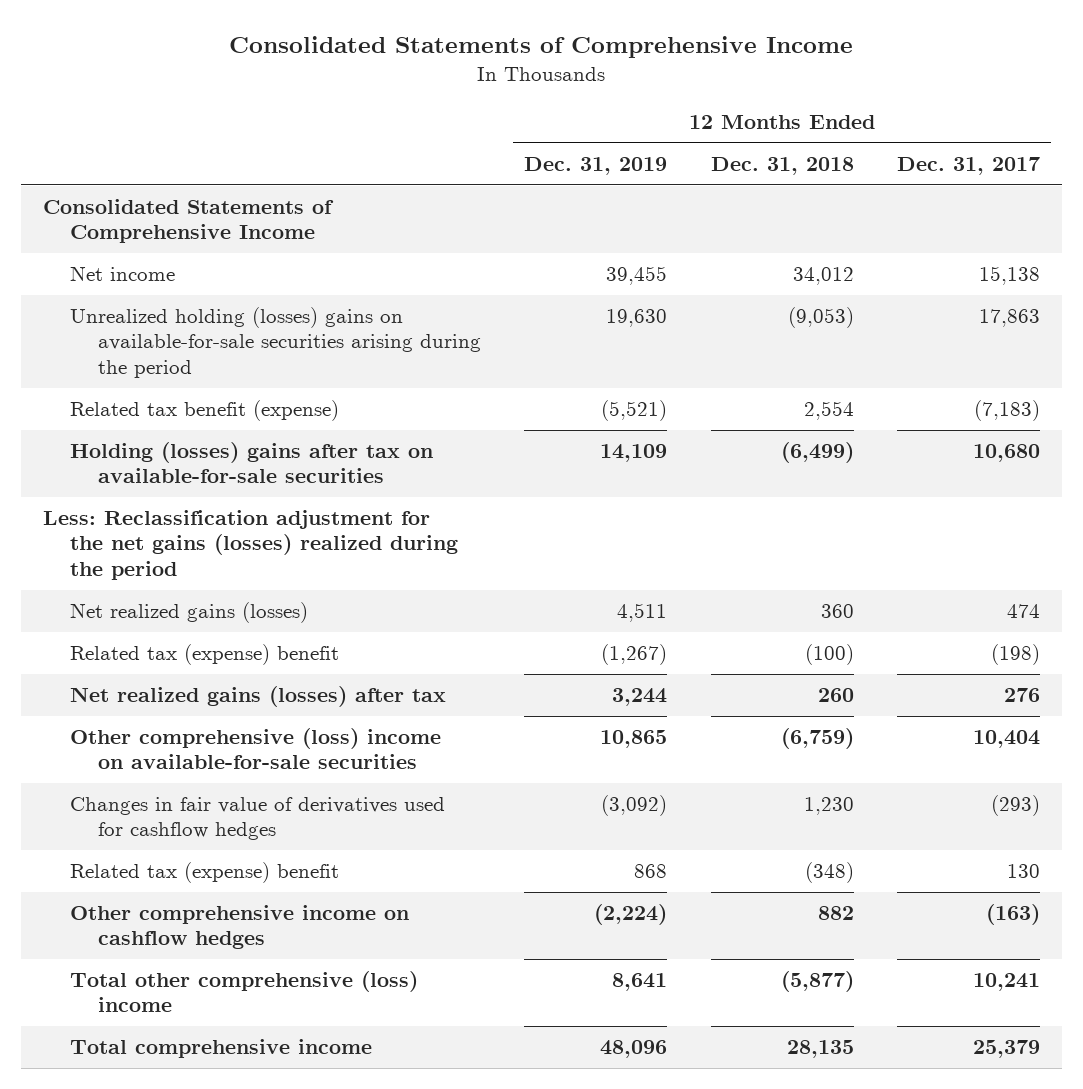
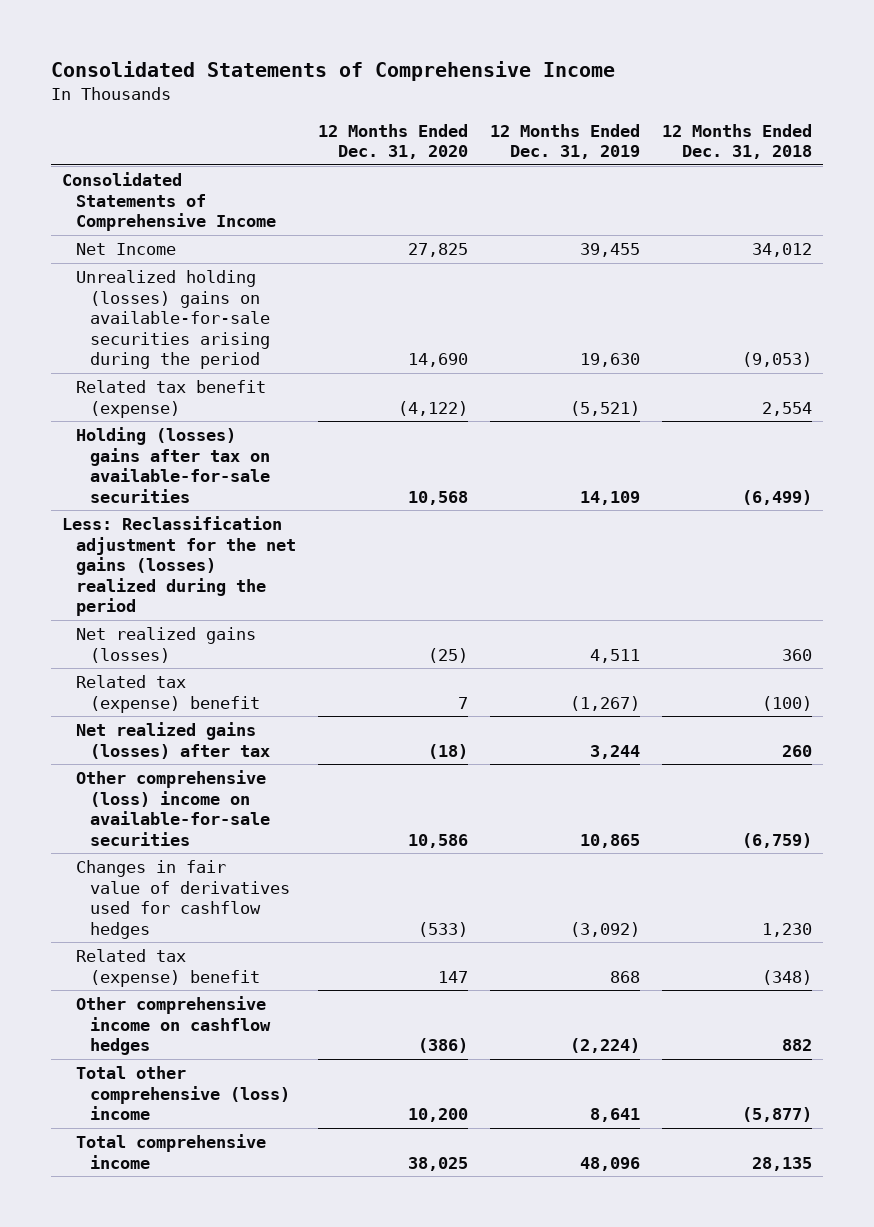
[897,156,1041,175] Dec. 31, 2017 -> none
none -> [317,123,468,160] 12 Months Ended Dec. 31, 2020
[70,266,176,282] Net income -> [75,243,176,256] Net Income

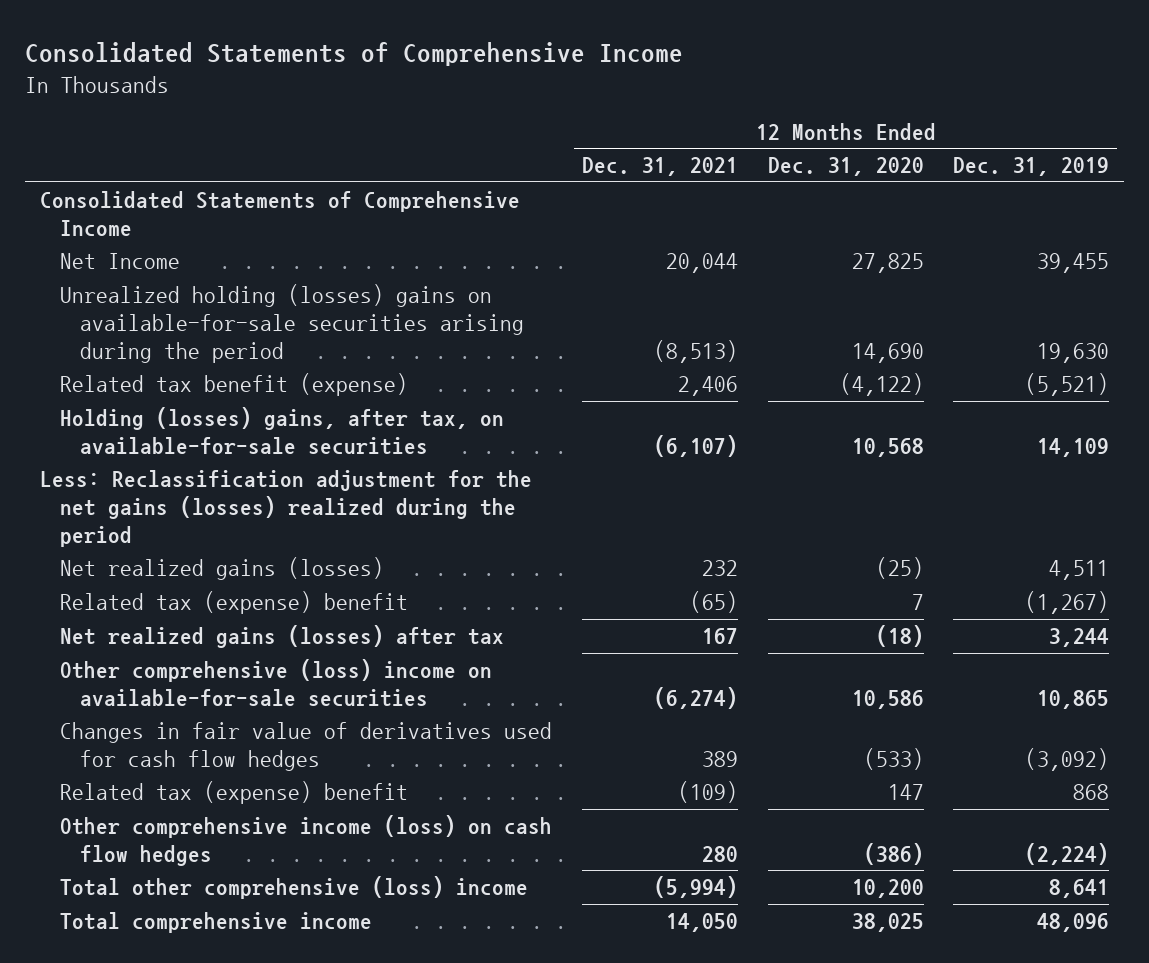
[662,123,813,160] 12 Months Ended Dec. 31, 2018 -> none
none -> [581,157,738,177] Dec. 31, 2021
[75,427,270,503] Holding (losses) gains after tax on available-for-sale securities -> [60,407,505,456] Holding (losses) gains, after tax, on available-for-sale securities
[75,860,290,939] Changes in fair value of derivatives used for cashflow hedges -> [60,722,553,772] Changes in fair value of derivatives used for cash flow hedges
[75,996,271,1056] Other comprehensive income on cashflow hedges -> [60,815,553,867] Other comprehensive income (loss) on cash flow hedges

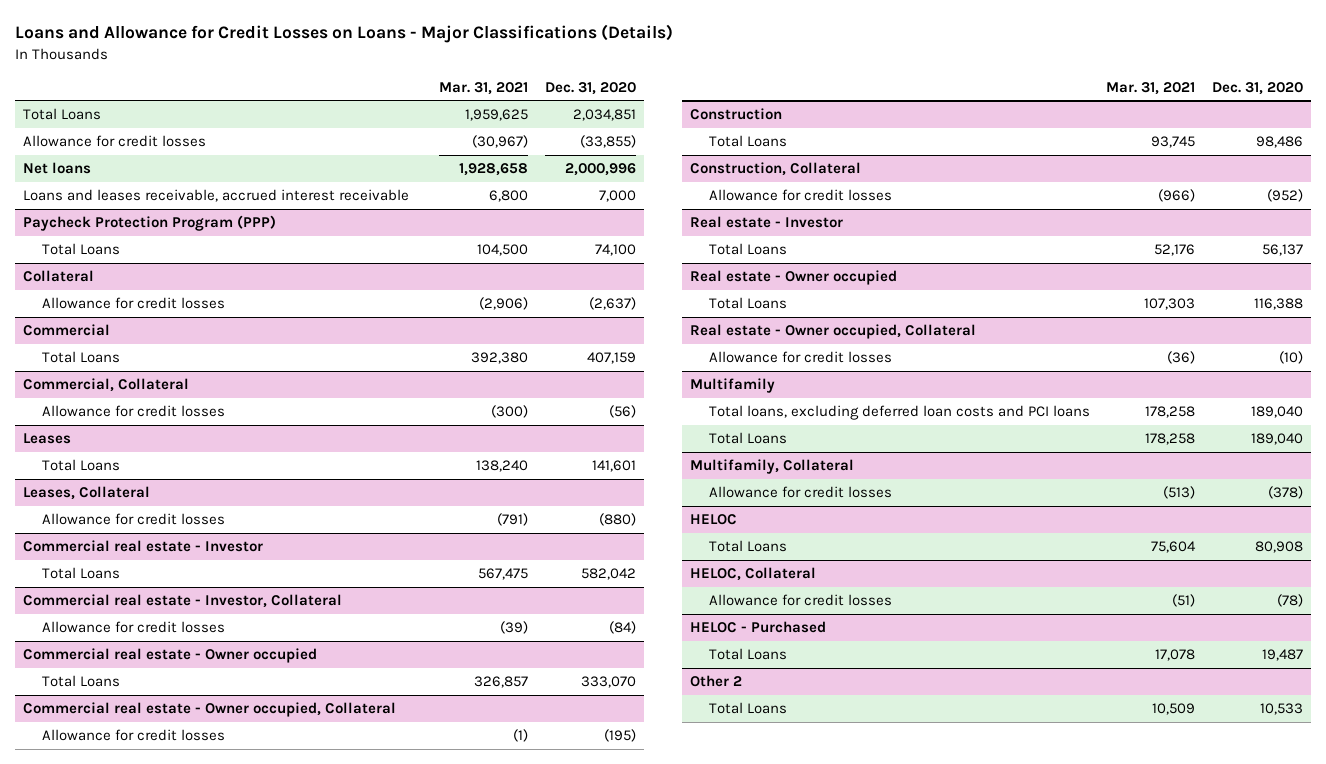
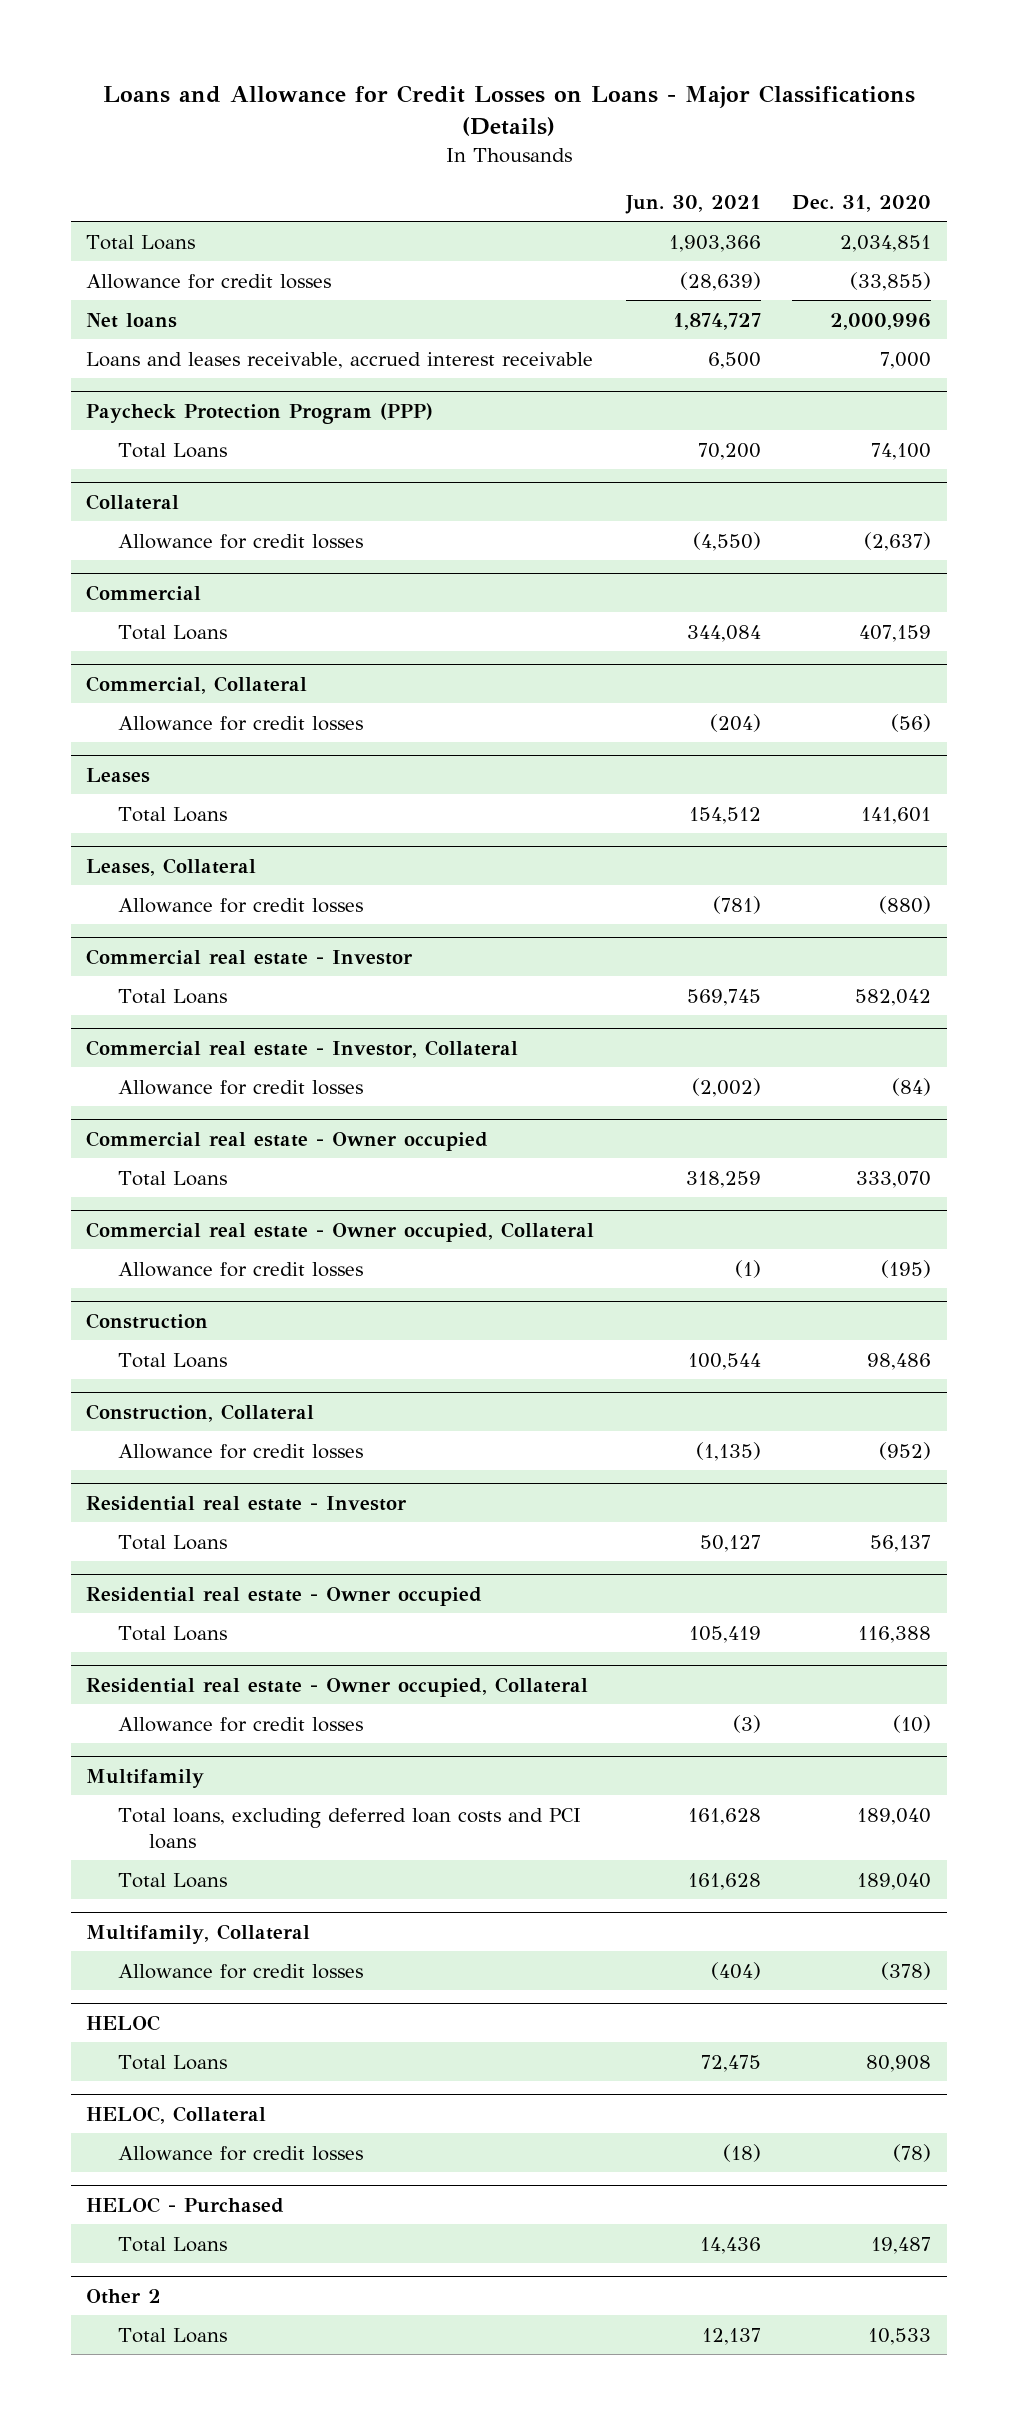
[439,81,529,95] Mar. 31, 2021 -> none
none -> [624,194,761,214] Jun. 30, 2021
[690,216,844,229] Real estate - Investor -> [86,1495,408,1511] Residential real estate - Investor
[690,270,898,286] Real estate - Owner occupied -> [86,1586,483,1606] Residential real estate - Owner occupied
[690,324,977,340] Real estate - Owner occupied, Collateral -> [86,1676,589,1697] Residential real estate - Owner occupied, Collateral

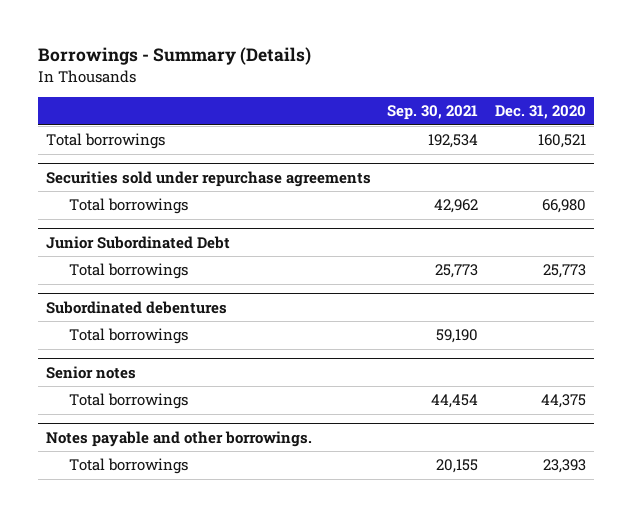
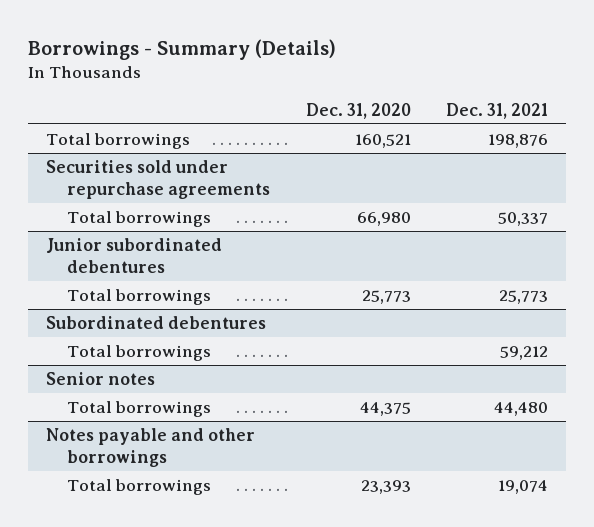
[387,105,479,121] Sep. 30, 2021 -> none
none -> [446,102,549,119] Dec. 31, 2021
[46,235,231,249] Junior Subordinated Debt -> [45,238,222,273] Junior subordinated debentures
[46,430,313,447] Notes payable and other borrowings. -> [45,428,255,467] Notes payable and other borrowings

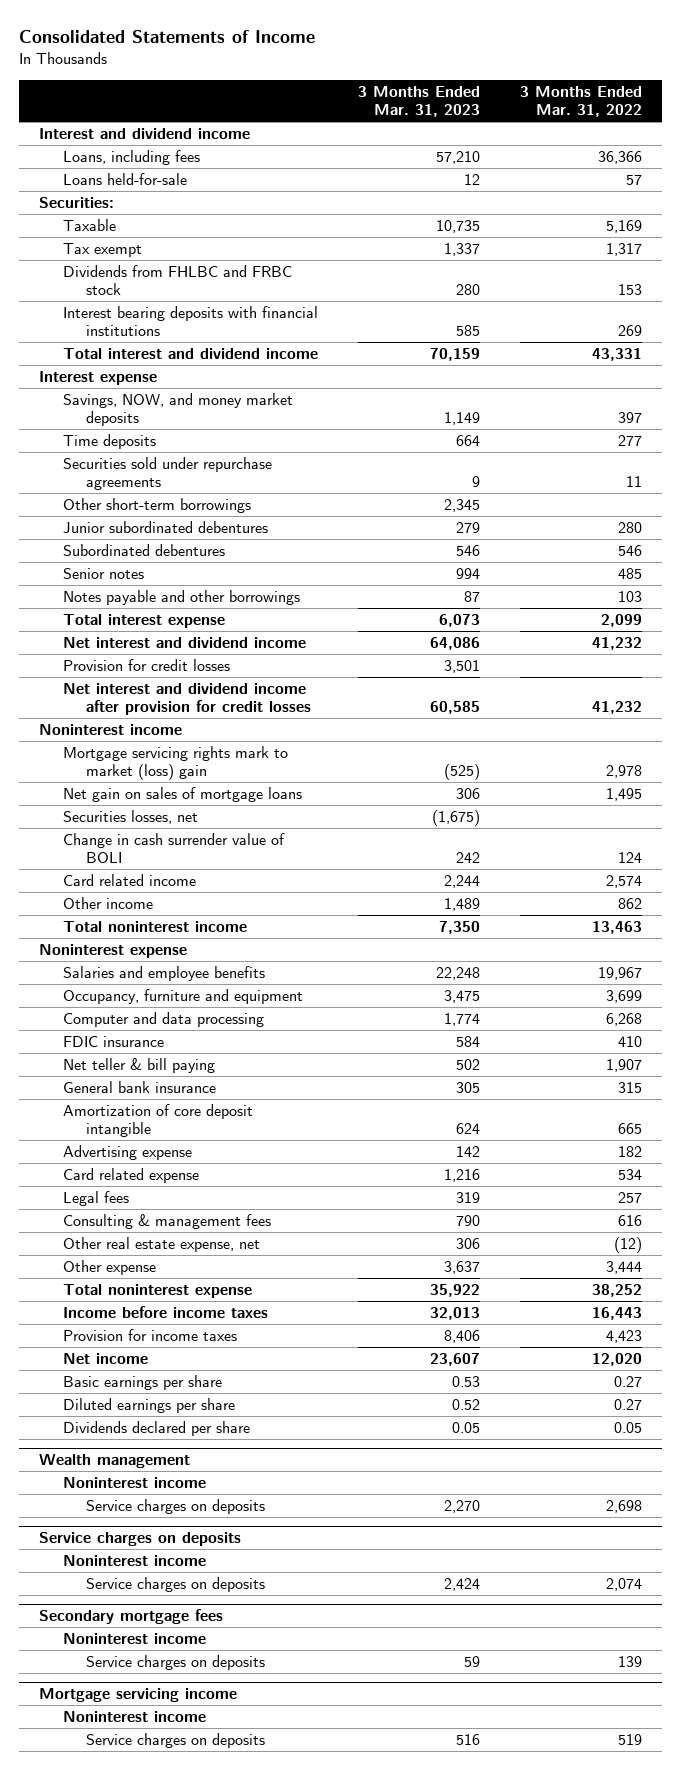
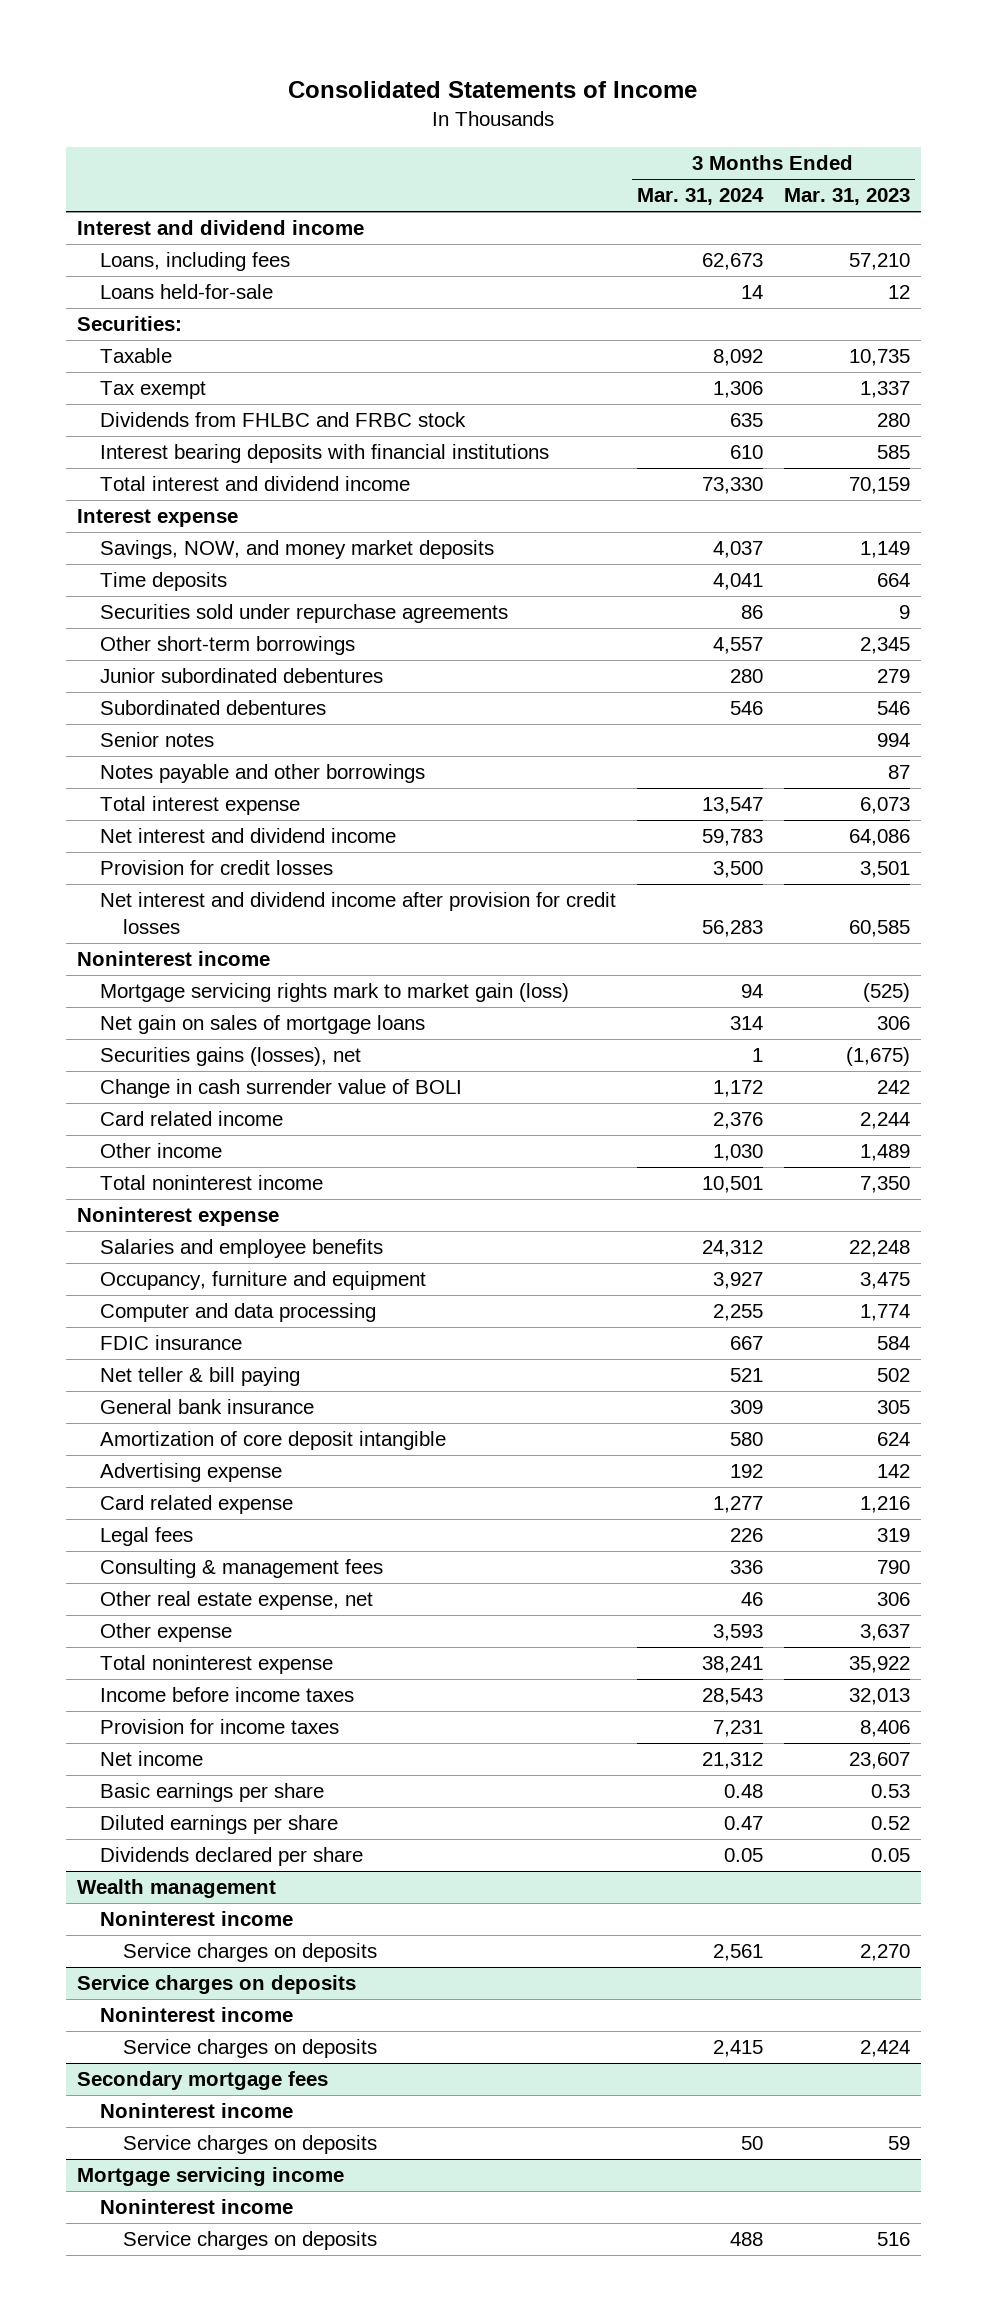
[520,85,643,118] 3 Months Ended Mar. 31, 2022 -> none
none -> [636,188,764,206] Mar. 31, 2024
[62,745,288,781] Mortgage servicing rights mark to market (loss) gain -> [99,983,569,1003] Mortgage servicing rights mark to market gain (loss)
[62,809,198,824] Securities losses, net -> [99,1047,361,1067] Securities gains (losses), net

